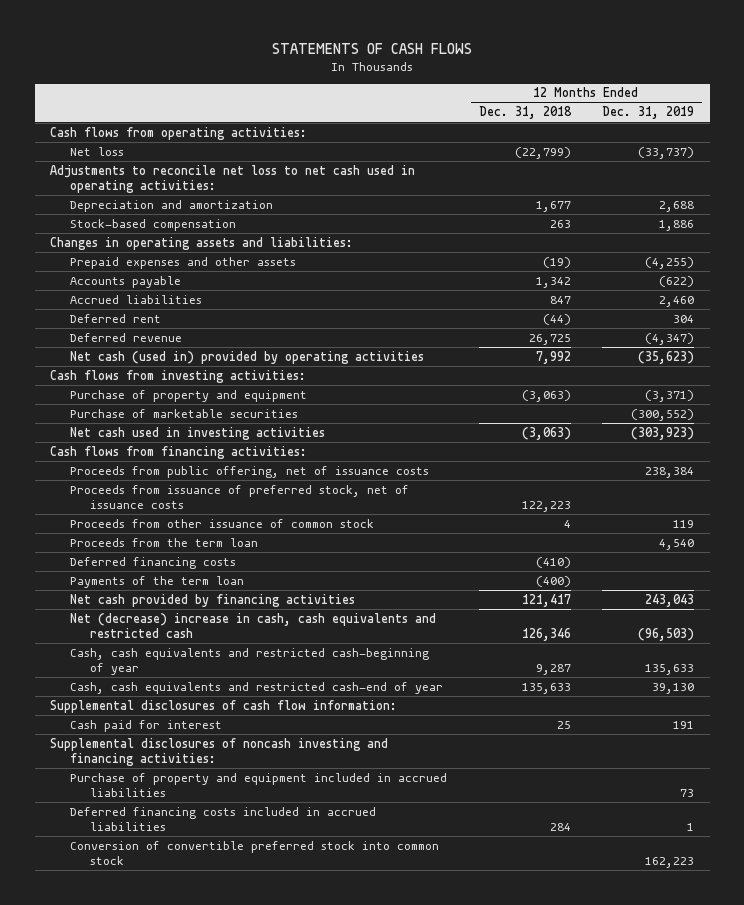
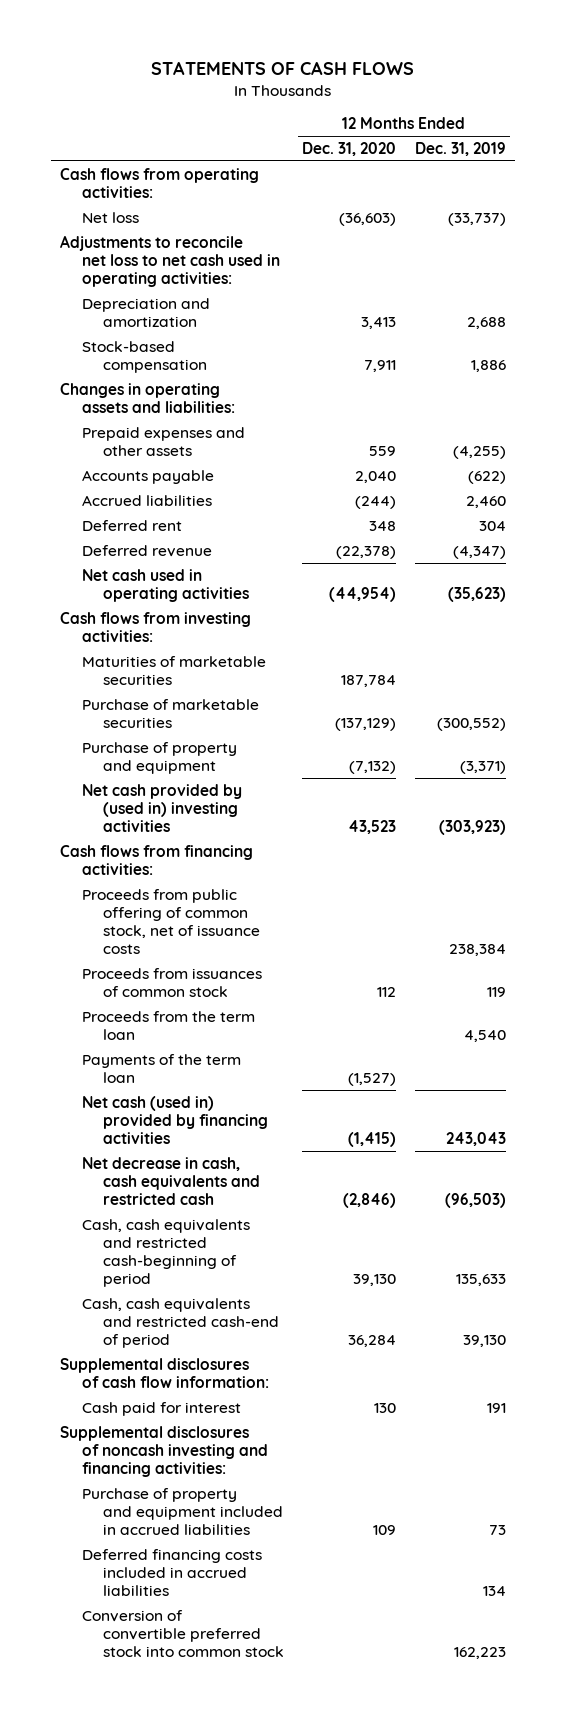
[478,106,572,120] Dec. 31, 2018 -> none
none -> [302,142,397,157] Dec. 31, 2020
[70,350,425,364] Net cash (used in) provided by operating activities -> [81,568,249,603] Net cash used in operating activities
none -> [81,655,266,686] Maturities of marketable securities
[70,389,308,402] Purchase of property and equipment -> [81,741,237,775] Purchase of property and equipment
[70,426,326,440] Net cash used in investing activities -> [81,783,242,833] Net cash provided by (used in) investing activities
[70,484,410,509] Proceeds from issuance of preferred stock, net of issuance costs -> none
[70,465,430,478] Proceeds from public offering, net of issuance costs -> [81,888,260,955] Proceeds from public offering of common stock, net of issuance costs
[70,518,375,528] Proceeds from other issuance of common stock -> [81,967,262,998] Proceeds from issuances of common stock
[70,556,237,569] Deferred financing costs -> none
[70,593,356,607] Net cash provided by financing activities -> [81,1095,268,1145] Net cash (used in) provided by financing activities
[70,612,437,638] Net (decrease) increase in cash, cash equivalents and restricted cash -> [81,1156,260,1206] Net decrease in cash, cash equivalents and restricted cash
[70,647,430,675] Cash, cash equivalents and restricted cash-beginning of year -> [81,1218,250,1288] Cash, cash equivalents and restricted cash-beginning of period
[70,681,444,694] Cash, cash equivalents and restricted cash-end of year -> [81,1297,279,1349] Cash, cash equivalents and restricted cash-end of period
[687,822,695,831] 1 -> [482,1586,506,1597] 134

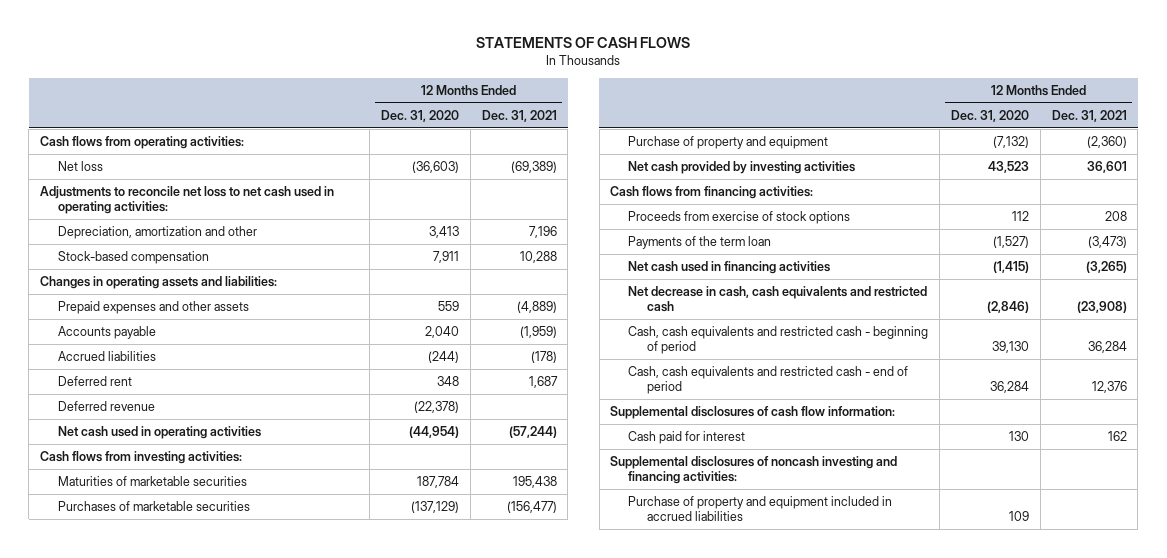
[414,142,506,157] Dec. 31, 2019 -> none
none -> [481,109,557,122] Dec. 31, 2021
[81,297,210,328] Depreciation and amortization -> [58,226,258,240] Depreciation, amortization and other
[81,698,259,729] Purchase of marketable securities -> [58,501,251,512] Purchases of marketable securities
[81,783,242,833] Net cash provided by (used in) investing activities -> [628,161,856,175] Net cash provided by investing activities
[81,888,260,955] Proceeds from public offering of common stock, net of issuance costs -> none
[81,1010,255,1041] Proceeds from the term loan -> none
[81,967,262,998] Proceeds from issuances of common stock -> [628,211,851,225] Proceeds from exercise of stock options
[81,1095,268,1145] Net cash (used in) provided by financing activities -> [628,261,831,275] Net cash used in financing activities
[81,1218,250,1288] Cash, cash equivalents and restricted cash-beginning of period -> [628,326,929,355] Cash, cash equivalents and restricted cash - beginning of period
[81,1297,279,1349] Cash, cash equivalents and restricted cash-end of period -> [628,366,909,395] Cash, cash equivalents and restricted cash - end of period
[81,1548,262,1597] Deferred financing costs included in accrued liabilities -> none
[81,1609,284,1658] Conversion of convertible preferred stock into common stock -> none

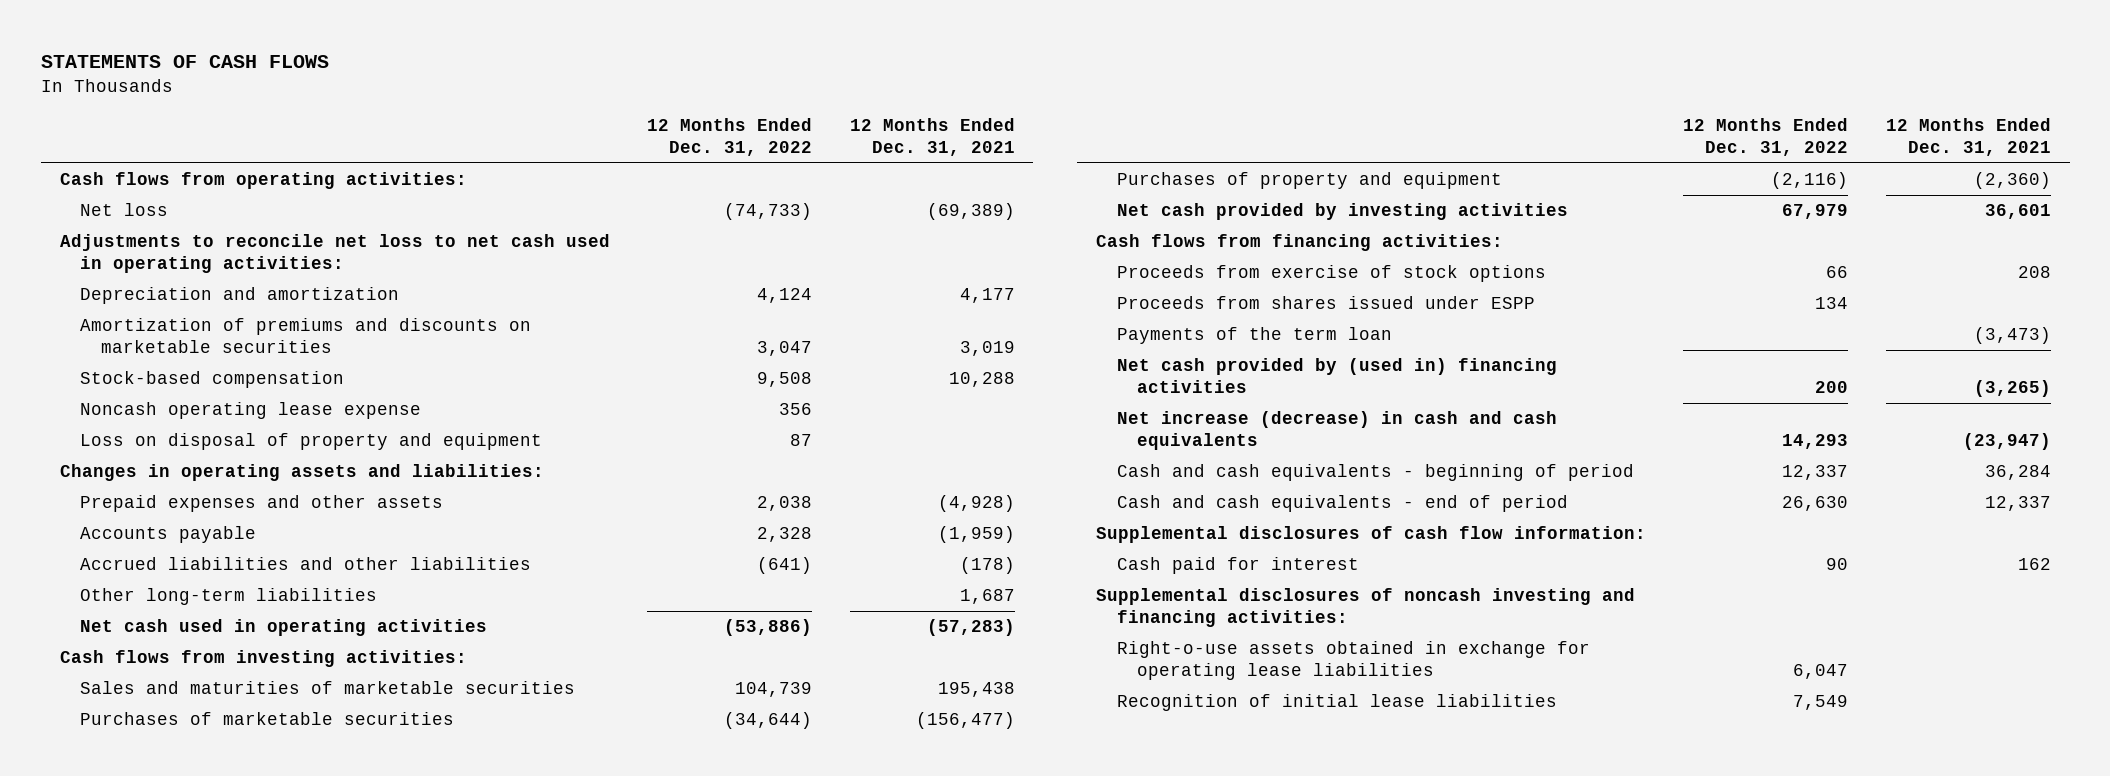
[381,109,460,122] Dec. 31, 2020 -> none
none -> [647,117,813,156] 12 Months Ended Dec. 31, 2022
[58,226,258,240] Depreciation, amortization and other -> [80,287,400,305] Depreciation and amortization
[528,226,557,239] 7,196 -> [959,288,1015,304] 4,177
none -> [80,318,532,354] Amortization of premiums and discounts on marketable securities
none -> [80,402,422,420] Noncash operating lease expense
none -> [80,433,543,451] Loss on disposal of property and equipment
[516,301,557,314] (4,889) -> [937,495,1015,513] (4,928)
[58,401,156,412] Deferred revenue -> none
[58,351,157,362] Accrued liabilities -> [80,557,532,571] Accrued liabilities and other liabilities
[58,376,133,387] Deferred rent -> [80,588,378,606] Other long-term liabilities
[508,426,557,439] (57,244) -> [926,619,1015,637] (57,283)
[58,476,248,487] Maturities of marketable securities -> [80,681,576,695] Sales and maturities of marketable securities
[628,136,829,150] Purchase of property and equipment -> [1116,172,1502,190] Purchases of property and equipment
none -> [1116,296,1535,310] Proceeds from shares issued under ESPP
[628,261,831,275] Net cash used in financing activities -> [1116,358,1557,394] Net cash provided by (used in) financing activities
[628,286,928,313] Net decrease in cash, cash equivalents and restricted cash -> [1116,411,1557,451] Net increase (decrease) in cash and cash equivalents
[1076,301,1127,314] (23,908) -> [1962,433,2051,451] (23,947)
[628,326,929,355] Cash, cash equivalents and restricted cash - beginning of period -> [1116,464,1634,482] Cash and cash equivalents - beginning of period
[628,366,909,395] Cash, cash equivalents and restricted cash - end of period -> [1116,495,1568,513] Cash and cash equivalents - end of period
[1091,381,1127,394] 12,376 -> [1984,496,2051,512] 12,337
[628,496,893,522] Purchase of property and equipment included in accrued liabilities -> none
none -> [1116,641,1590,681] Right-o-use assets obtained in exchange for operating lease liabilities
none -> [1116,694,1557,712] Recognition of initial lease liabilities

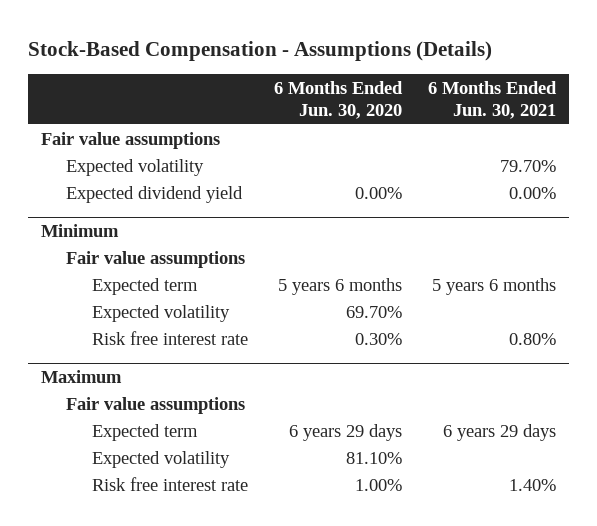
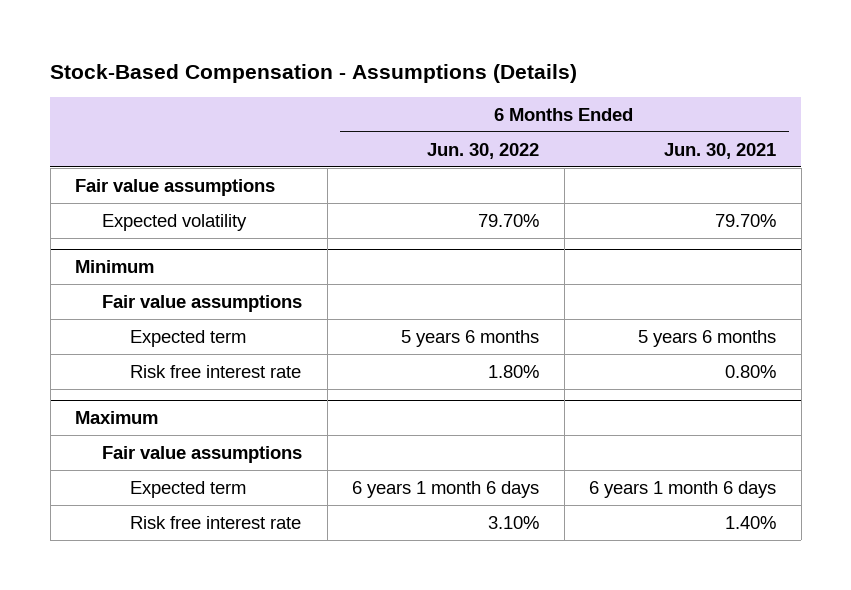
[273,81,403,120] 6 Months Ended Jun. 30, 2020 -> none
none -> [427,142,540,159] Jun. 30, 2022
[66,185,244,203] Expected dividend yield -> none
[91,304,230,322] Expected volatility -> none
[91,450,230,468] Expected volatility -> none
[442,423,556,441] 6 years 29 days -> [589,480,777,498] 6 years 1 month 6 days

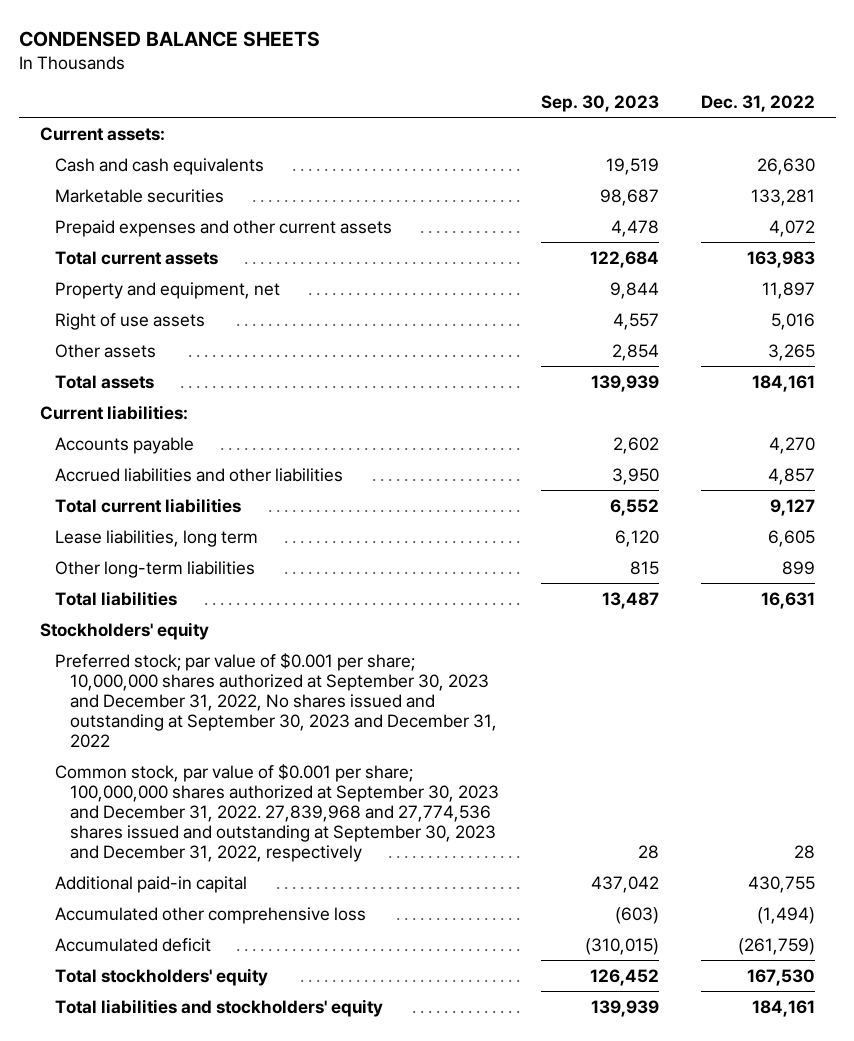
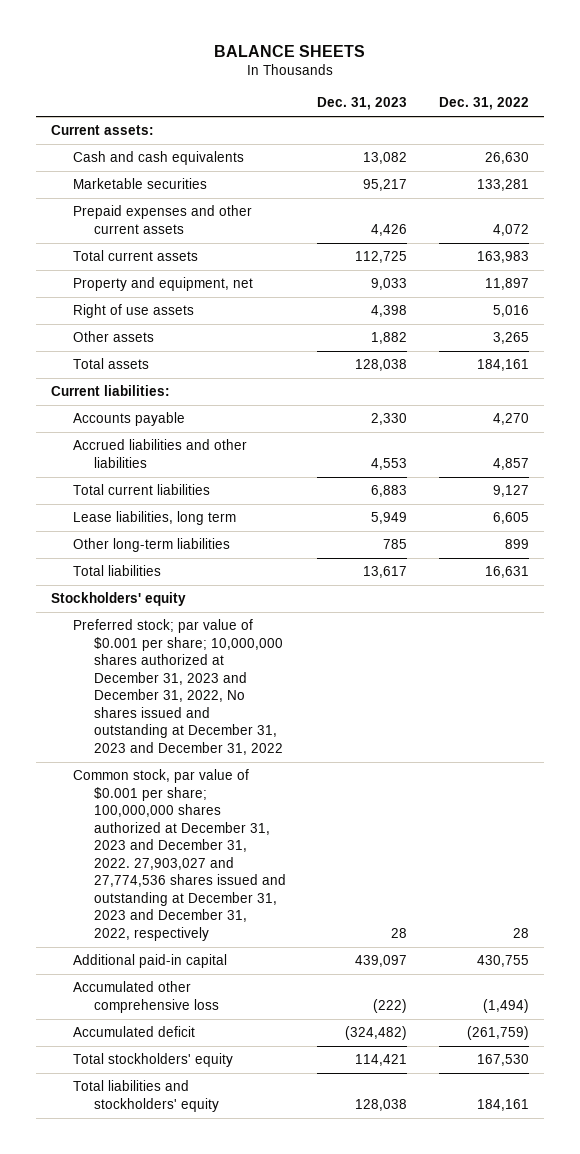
[18,30,320,47] CONDENSED BALANCE SHEETS -> [213,44,365,57] BALANCE SHEETS
[540,94,659,112] Sep. 30, 2023 -> none
none -> [317,97,408,111] Dec. 31, 2023
[54,652,498,749] Preferred stock; par value of $0.001 per share; 10,000,000 shares authorized at September 30, 2023 and December 31, 2022, No shares issued and outstanding at September 30, 2023 and December 31, 2022 -> [72,619,283,755] Preferred stock; par value of $0.001 per share; 10,000,000 shares authorized at December 31, 2023 and December 31, 2022, No shares issued and outstanding at December 31, 2023 and December 31, 2022
[54,763,500,863] Common stock, par value of $0.001 per share; 100,000,000 shares authorized at September 30, 2023 and December 31, 2022. 27,839,968 and 27,774,536 shares issued and outstanding at September 30, 2023 and December 31, 2022, respectively -> [72,769,286,941] Common stock, par value of $0.001 per share; 100,000,000 shares authorized at December 31, 2023 and December 31, 2022. 27,903,027 and 27,774,536 shares issued and outstanding at December 31, 2023 and December 31, 2022, respectively

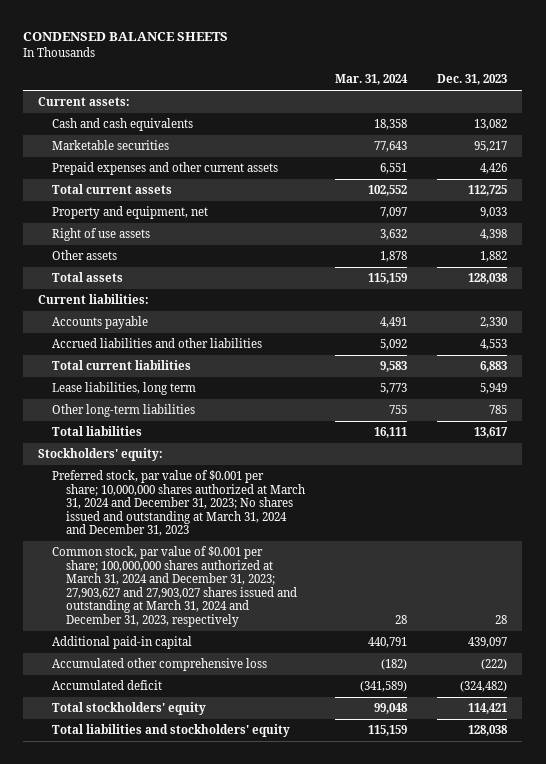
[213,44,365,57] BALANCE SHEETS -> [23,32,229,42] CONDENSED BALANCE SHEETS
[438,97,529,111] Dec. 31, 2022 -> none
none -> [335,74,409,86] Mar. 31, 2024
[51,592,187,607] Stockholders' equity -> [38,448,164,462] Stockholders' equity:
[72,619,283,755] Preferred stock; par value of $0.001 per share; 10,000,000 shares authorized at December 31, 2023 and December 31, 2022, No shares issued and outstanding at December 31, 2023 and December 31, 2022 -> [52,470,306,537] Preferred stock, par value of $0.001 per share; 10,000,000 shares authorized at March 31, 2024 and December 31, 2023; No shares issued and outstanding at March 31, 2024 and December 31, 2023
[72,769,286,941] Common stock, par value of $0.001 per share; 100,000,000 shares authorized at December 31, 2023 and December 31, 2022. 27,903,027 and 27,774,536 shares issued and outstanding at December 31, 2023 and December 31, 2022, respectively -> [52,546,298,627] Common stock, par value of $0.001 per share; 100,000,000 shares authorized at March 31, 2024 and December 31, 2023; 27,903,627 and 27,903,027 shares issued and outstanding at March 31, 2024 and December 31, 2023, respectively

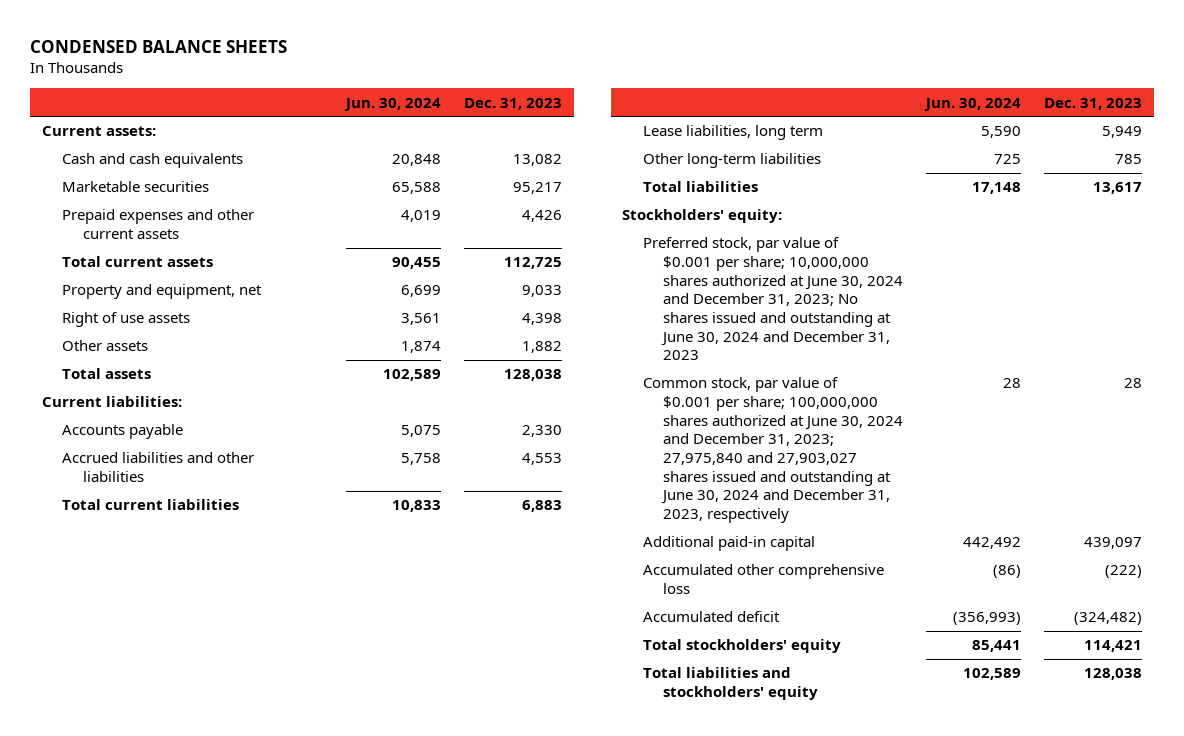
[335,74,409,86] Mar. 31, 2024 -> none
none -> [343,97,441,111] Jun. 30, 2024
[52,470,306,537] Preferred stock, par value of $0.001 per share; 10,000,000 shares authorized at March 31, 2024 and December 31, 2023; No shares issued and outstanding at March 31, 2024 and December 31, 2023 -> [642,237,904,361] Preferred stock, par value of $0.001 per share; 10,000,000 shares authorized at June 30, 2024 and December 31, 2023; No shares issued and outstanding at June 30, 2024 and December 31, 2023
[52,546,298,627] Common stock, par value of $0.001 per share; 100,000,000 shares authorized at March 31, 2024 and December 31, 2023; 27,903,627 and 27,903,027 shares issued and outstanding at March 31, 2024 and December 31, 2023, respectively -> [642,377,904,523] Common stock, par value of $0.001 per share; 100,000,000 shares authorized at June 30, 2024 and December 31, 2023; 27,975,840 and 27,903,027 shares issued and outstanding at June 30, 2024 and December 31, 2023, respectively

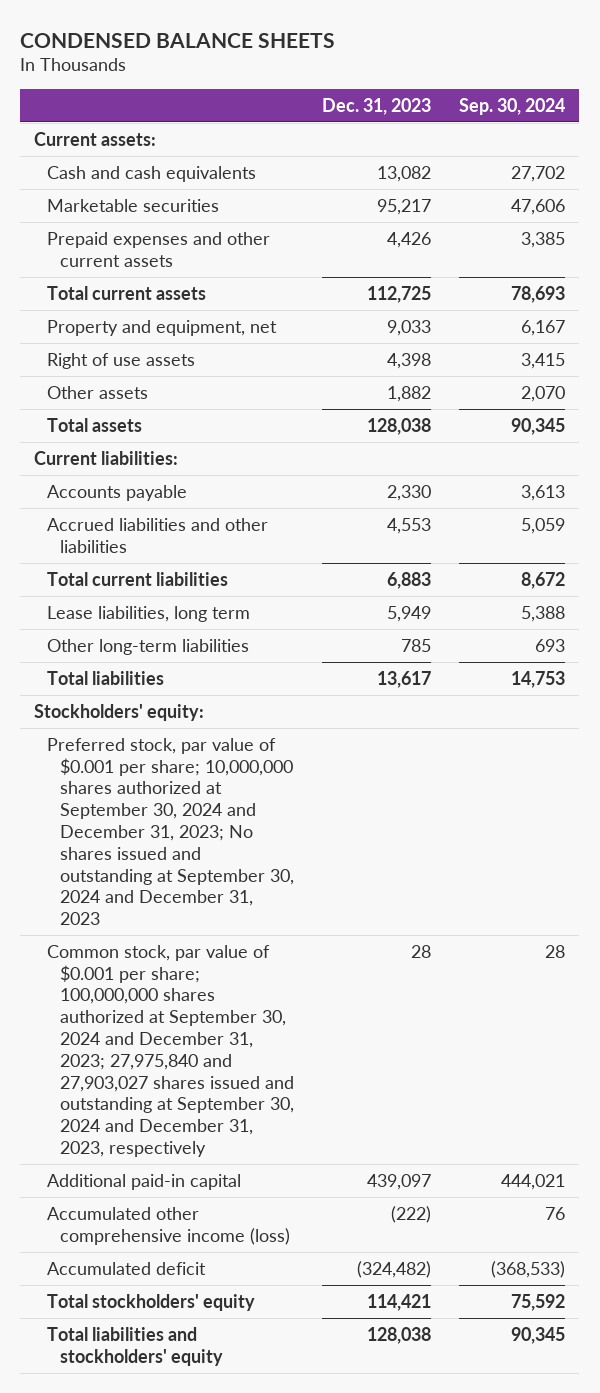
[343,97,441,111] Jun. 30, 2024 -> none
none -> [459,97,566,115] Sep. 30, 2024
[642,237,904,361] Preferred stock, par value of $0.001 per share; 10,000,000 shares authorized at June 30, 2024 and December 31, 2023; No shares issued and outstanding at June 30, 2024 and December 31, 2023 -> [47,737,294,926] Preferred stock, par value of $0.001 per share; 10,000,000 shares authorized at September 30, 2024 and December 31, 2023; No shares issued and outstanding at September 30, 2024 and December 31, 2023
[642,377,904,523] Common stock, par value of $0.001 per share; 100,000,000 shares authorized at June 30, 2024 and December 31, 2023; 27,975,840 and 27,903,027 shares issued and outstanding at June 30, 2024 and December 31, 2023, respectively -> [47,944,294,1157] Common stock, par value of $0.001 per share; 100,000,000 shares authorized at September 30, 2024 and December 31, 2023; 27,975,840 and 27,903,027 shares issued and outstanding at September 30, 2024 and December 31, 2023, respectively
[642,564,884,594] Accumulated other comprehensive loss -> [47,1206,290,1245] Accumulated other comprehensive income (loss)

